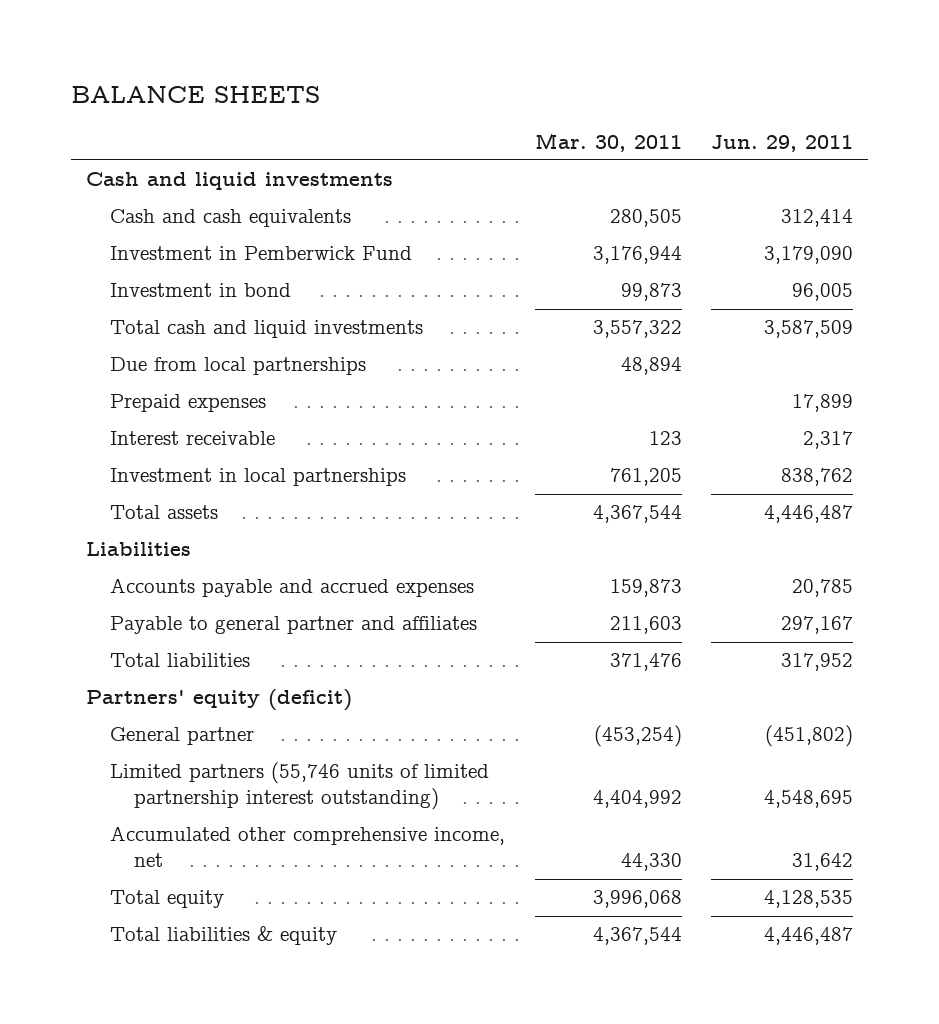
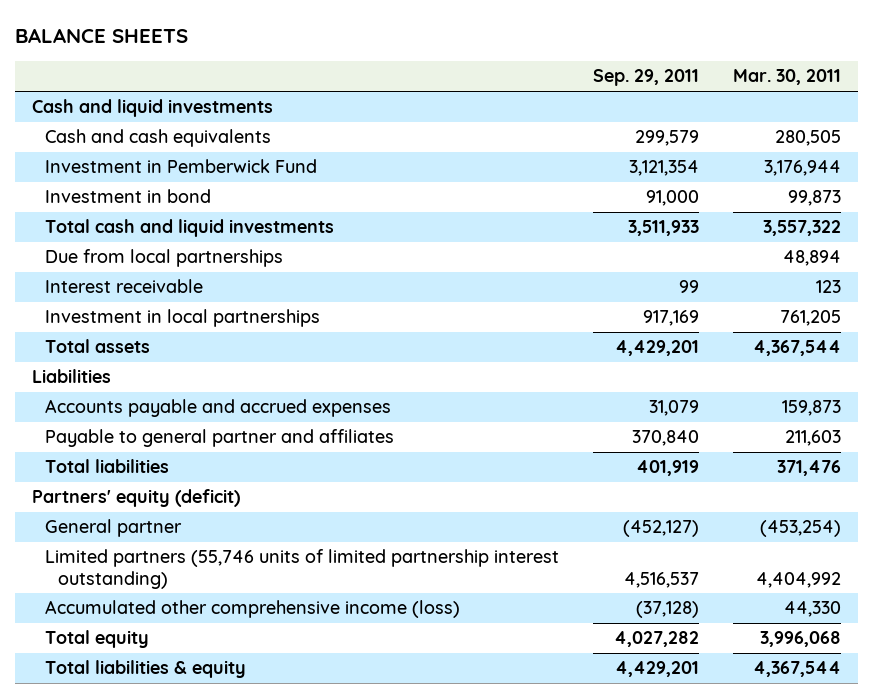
[711,134,854,152] Jun. 29, 2011 -> none
none -> [592,69,699,87] Sep. 29, 2011
[109,394,266,413] Prepaid expenses -> none
[109,826,505,868] Accumulated other comprehensive income, net -> [44,600,460,619] Accumulated other comprehensive income (loss)

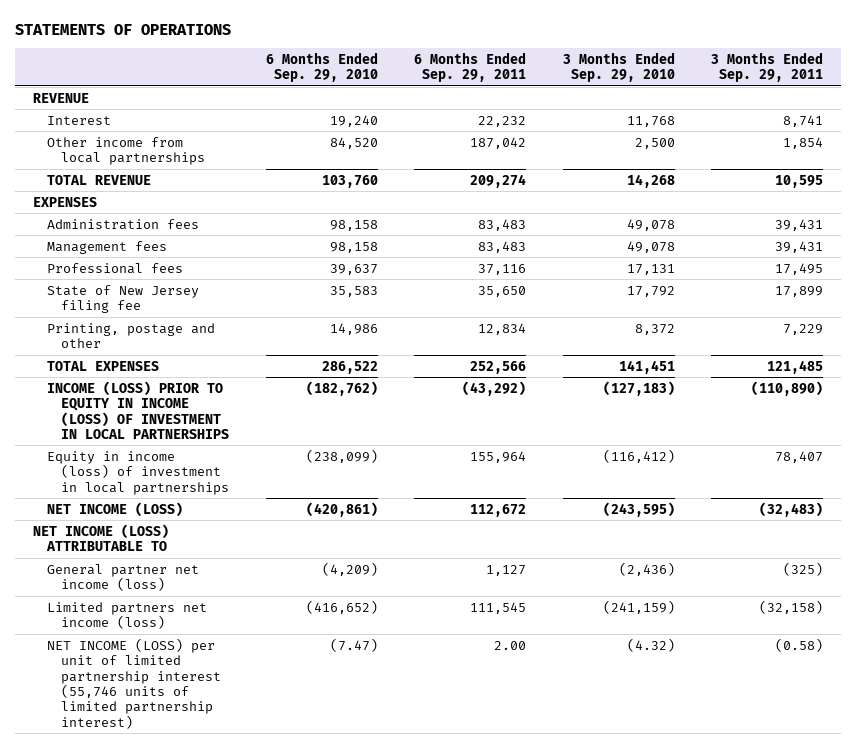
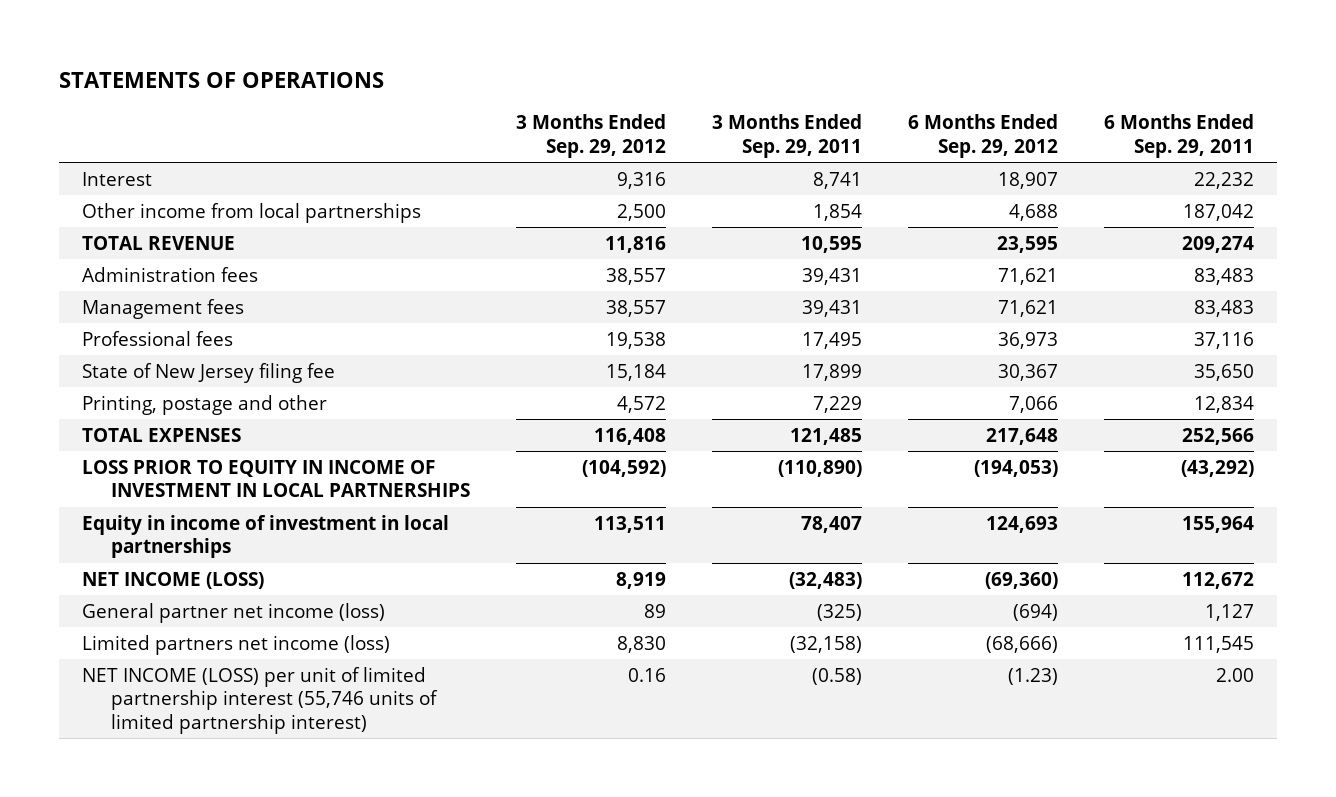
[265,52,378,83] 6 Months Ended Sep. 29, 2010 -> none
[562,52,675,83] 3 Months Ended Sep. 29, 2010 -> none
none -> [515,114,666,158] 3 Months Ended Sep. 29, 2012
none -> [907,114,1058,158] 6 Months Ended Sep. 29, 2012
[32,92,89,103] REVENUE -> none
[32,196,97,207] EXPENSES -> none
[47,380,230,439] INCOME (LOSS) PRIOR TO EQUITY IN INCOME (LOSS) OF INVESTMENT IN LOCAL PARTNERSHIPS -> [82,459,470,498] LOSS PRIOR TO EQUITY IN INCOME OF INVESTMENT IN LOCAL PARTNERSHIPS
[47,450,230,495] Equity in income (loss) of investment in local partnerships -> [82,514,450,559] Equity in income of investment in local partnerships
[32,523,169,552] NET INCOME (LOSS) ATTRIBUTABLE TO -> none

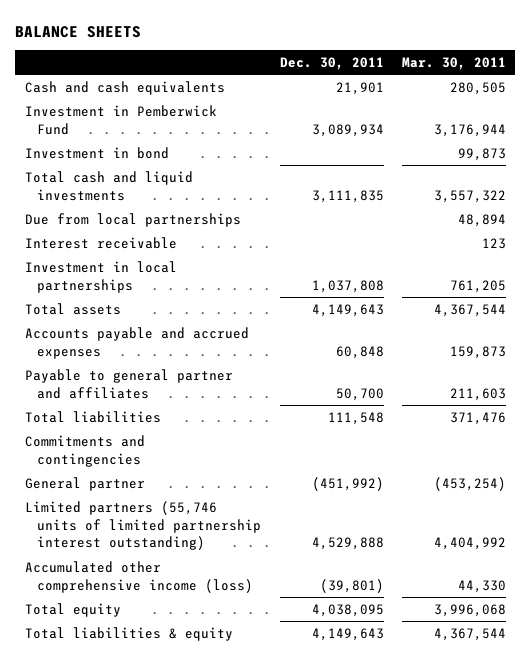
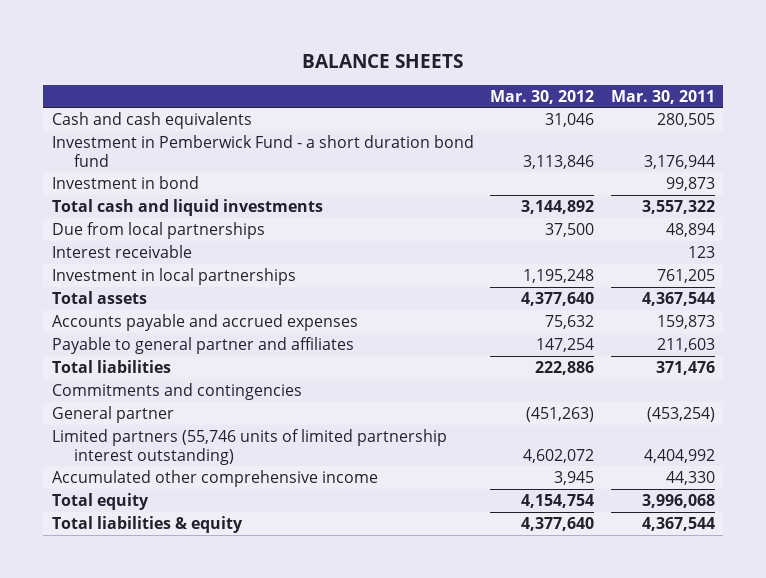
[279,57,384,71] Dec. 30, 2011 -> none
none -> [490,89,595,104] Mar. 30, 2012
[24,104,217,135] Investment in Pemberwick Fund -> [51,135,474,167] Investment in Pemberwick Fund - a short duration bond fund
[24,560,254,593] Accumulated other comprehensive income (loss) -> [51,470,378,488] Accumulated other comprehensive income

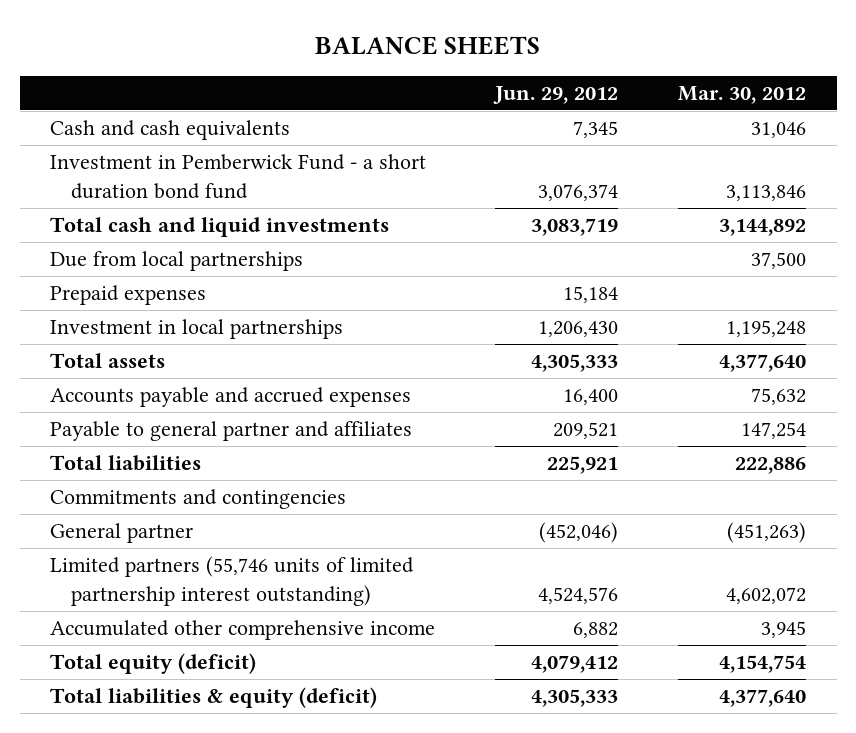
[610,89,715,104] Mar. 30, 2011 -> none
none -> [493,85,619,104] Jun. 29, 2012
[51,176,199,190] Investment in bond -> none
[51,245,192,259] Interest receivable -> none
none -> [49,285,206,306] Prepaid expenses
[51,493,149,511] Total equity -> [49,653,256,675] Total equity (deficit)
[51,516,243,534] Total liabilities & equity -> [49,687,377,709] Total liabilities & equity (deficit)

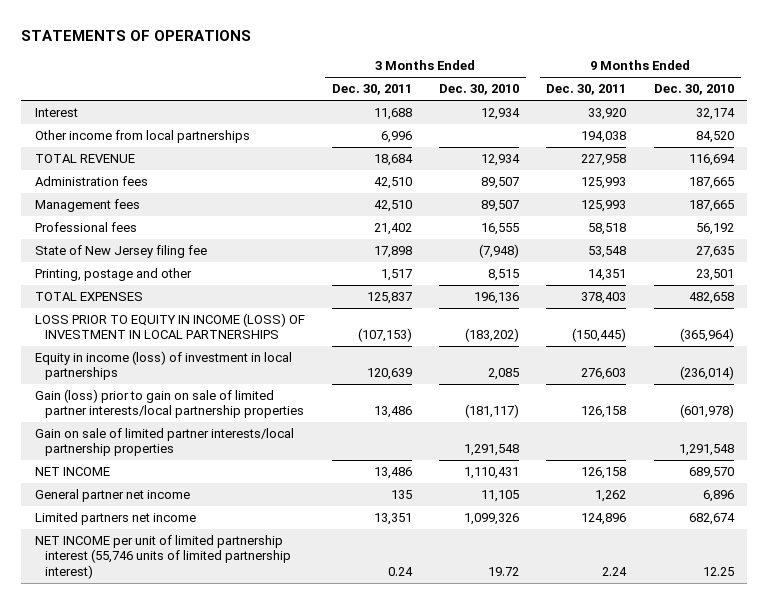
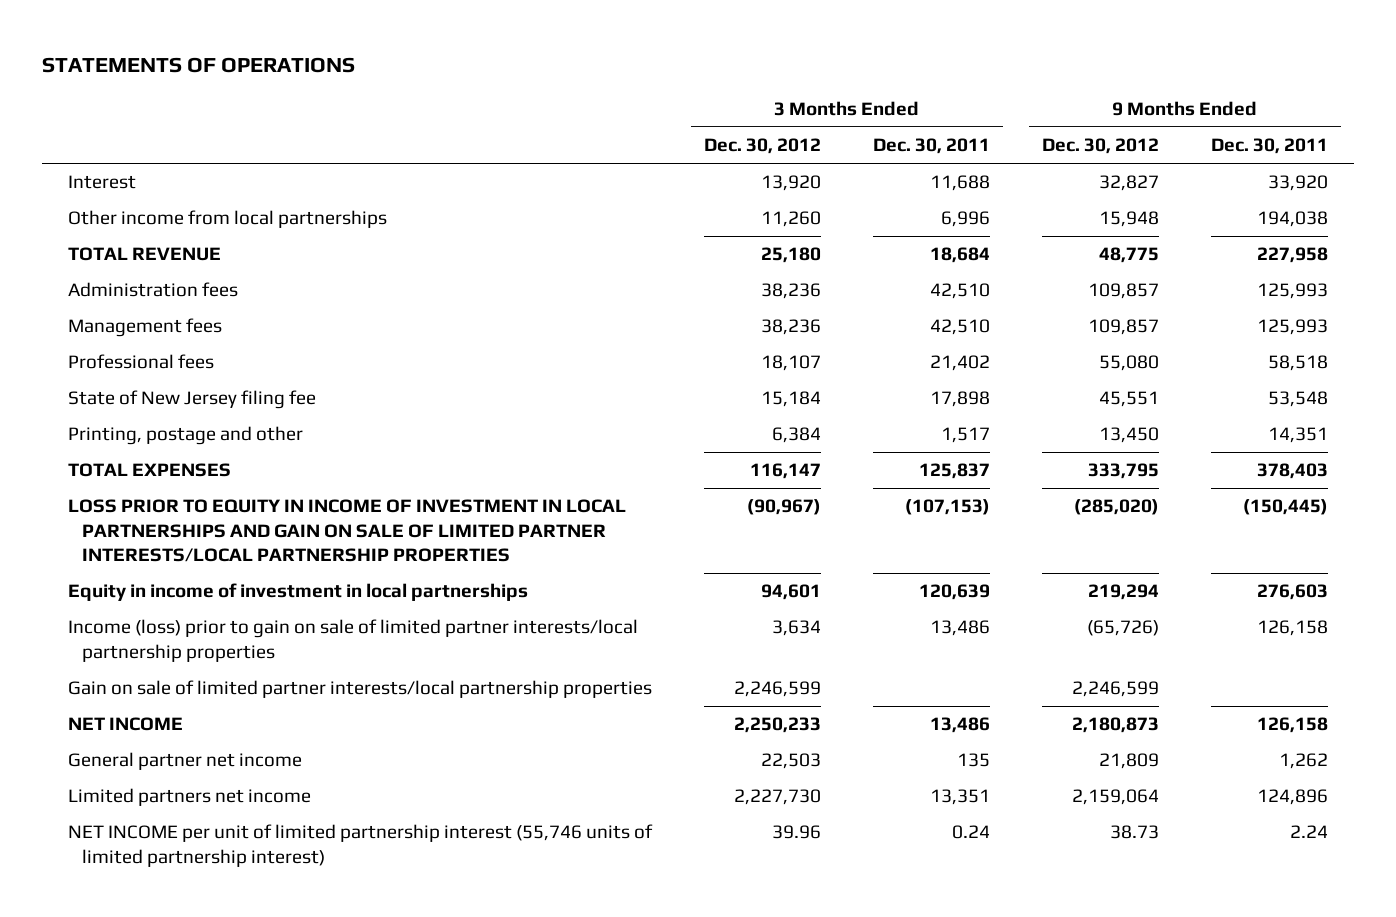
[439,84,520,96] Dec. 30, 2010 -> none
[653,84,734,96] Dec. 30, 2010 -> none
none -> [704,138,822,155] Dec. 30, 2012
none -> [1042,138,1160,155] Dec. 30, 2012
[34,313,305,340] LOSS PRIOR TO EQUITY IN INCOME (LOSS) OF INVESTMENT IN LOCAL PARTNERSHIPS -> [68,499,627,562] LOSS PRIOR TO EQUITY IN INCOME OF INVESTMENT IN LOCAL PARTNERSHIPS AND GAIN ON SALE OF LIMITED PARTNER INTERESTS/LOCAL PARTNERSHIP PROPERTIES
[34,351,292,381] Equity in income (loss) of investment in local partnerships -> [68,583,529,602] Equity in income of investment in local partnerships
[34,389,304,419] Gain (loss) prior to gain on sale of limited partner interests/local partnership properties -> [68,619,639,662] Income (loss) prior to gain on sale of limited partner interests/local partnership properties

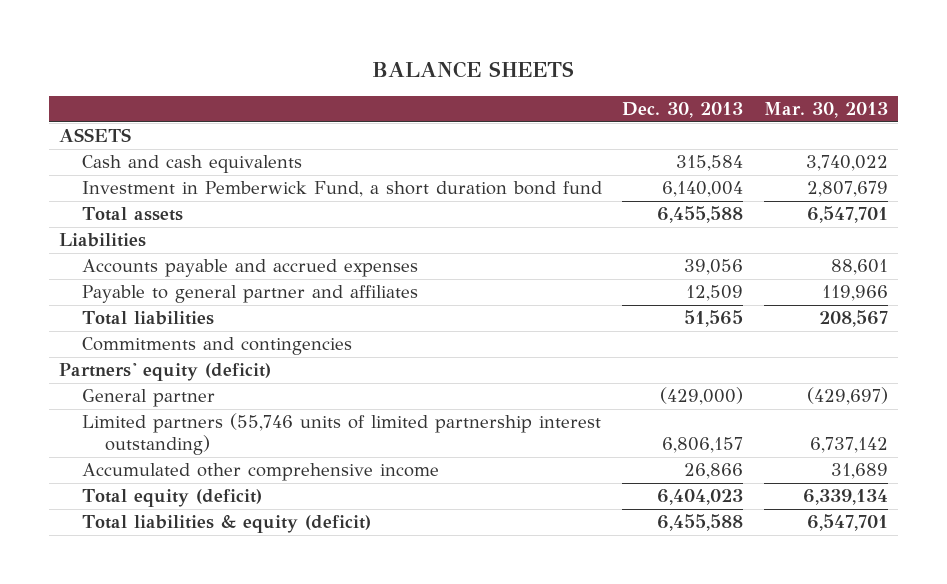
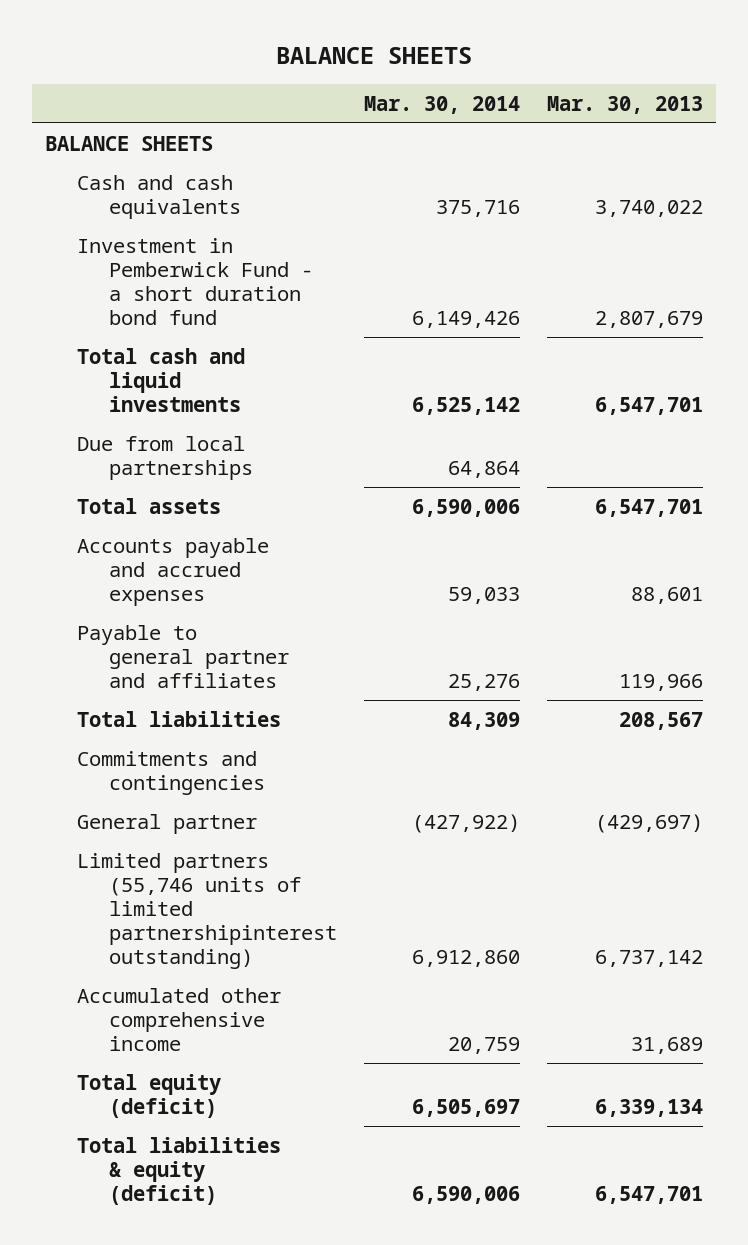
[622,102,744,119] Dec. 30, 2013 -> none
none -> [363,95,520,114] Mar. 30, 2014
[59,128,132,143] ASSETS -> none
none -> [45,135,214,151] BALANCE SHEETS
[81,181,602,198] Investment in Pemberwick Fund, a short duration bond fund -> [77,237,313,326] Investment in Pemberwick Fund - a short duration bond fund
none -> [77,347,246,413] Total cash and liquid investments
none -> [77,435,253,480] Due from local partnerships
[59,233,147,248] Liabilities -> none
[59,363,272,382] Partners' equity (deficit) -> none
[81,413,601,455] Limited partners (55,746 units of limited partnership interest outstanding) -> [77,852,337,970] Limited partners (55,746 units of limited partnershipinterest outstanding)

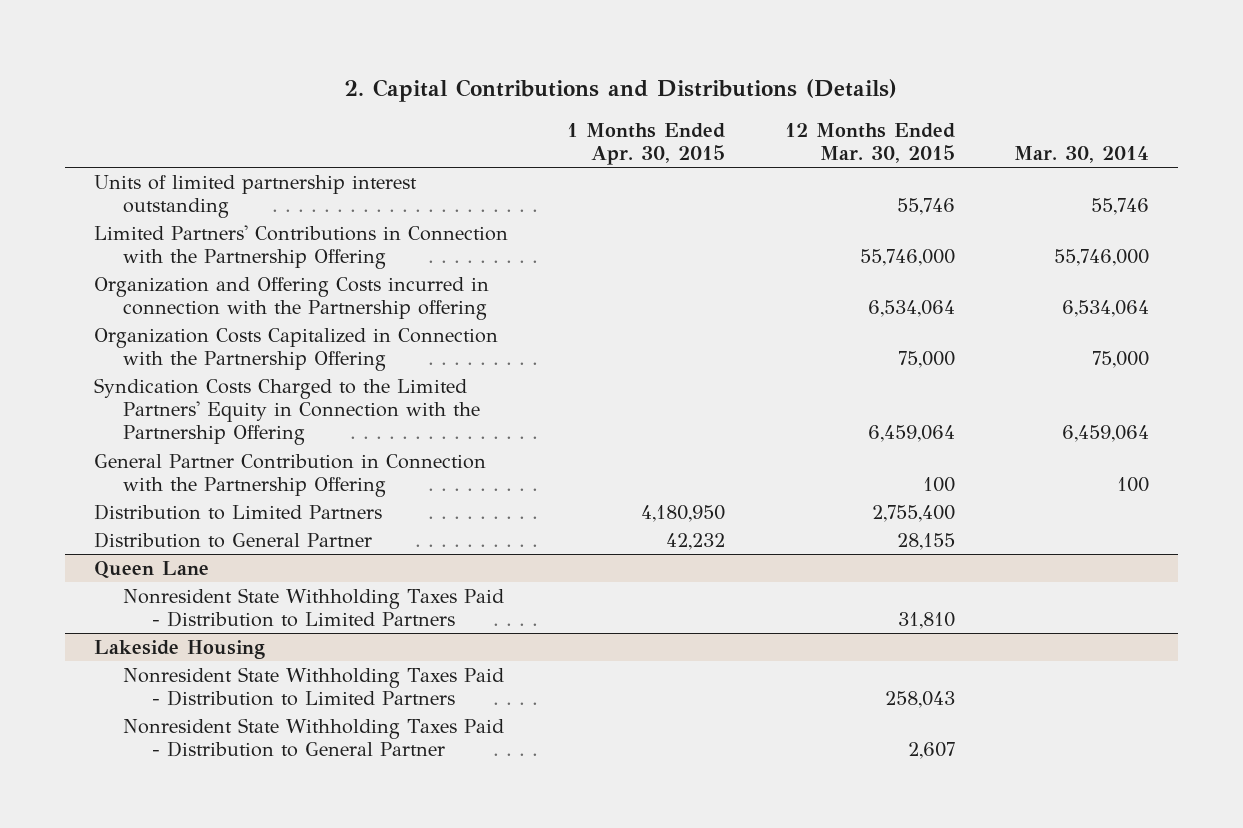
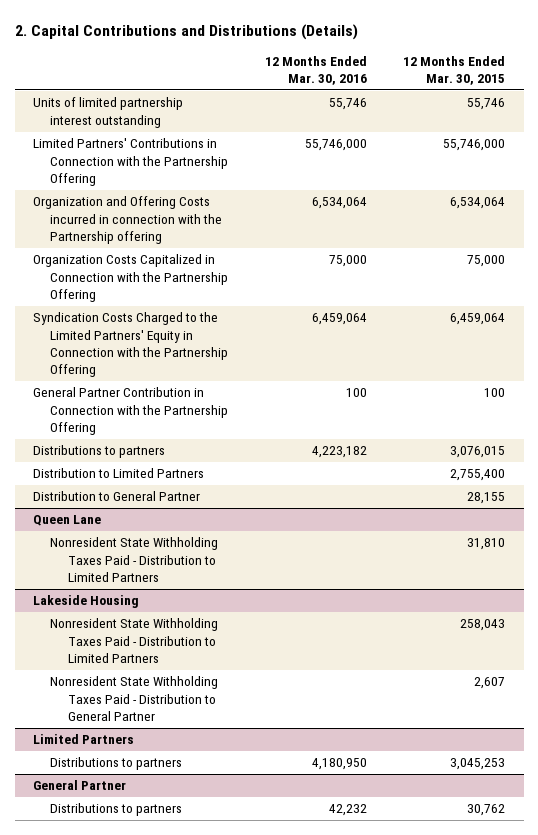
[567,122,726,165] 1 Months Ended Apr. 30, 2015 -> none
[1013,145,1149,163] Mar. 30, 2014 -> none
none -> [264,55,367,85] 12 Months Ended Mar. 30, 2016
none -> [32,445,165,459] Distributions to partners
none -> [32,734,134,745] Limited Partners
none -> [50,757,183,771] Distributions to partners
none -> [32,780,126,791] General Partner
none -> [50,803,183,817] Distributions to partners

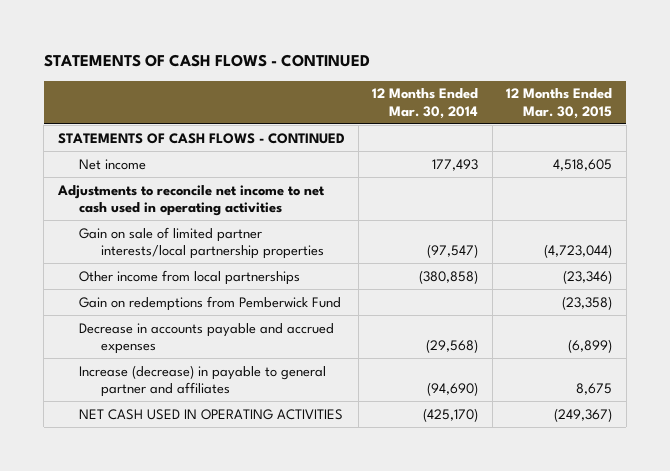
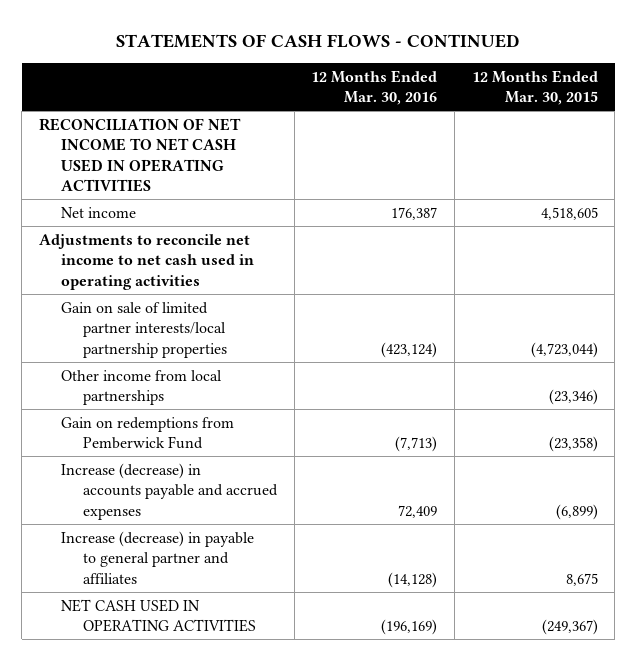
[372,88,479,119] 12 Months Ended Mar. 30, 2014 -> none
none -> [311,69,438,106] 12 Months Ended Mar. 30, 2016
[57,132,345,144] STATEMENTS OF CASH FLOWS - CONTINUED -> none
none -> [38,117,241,193] RECONCILIATION OF NET INCOME TO NET CASH USED IN OPERATING ACTIVITIES
[79,322,335,354] Decrease in accounts payable and accrued expenses -> [61,462,279,520] Increase (decrease) in accounts payable and accrued expenses

